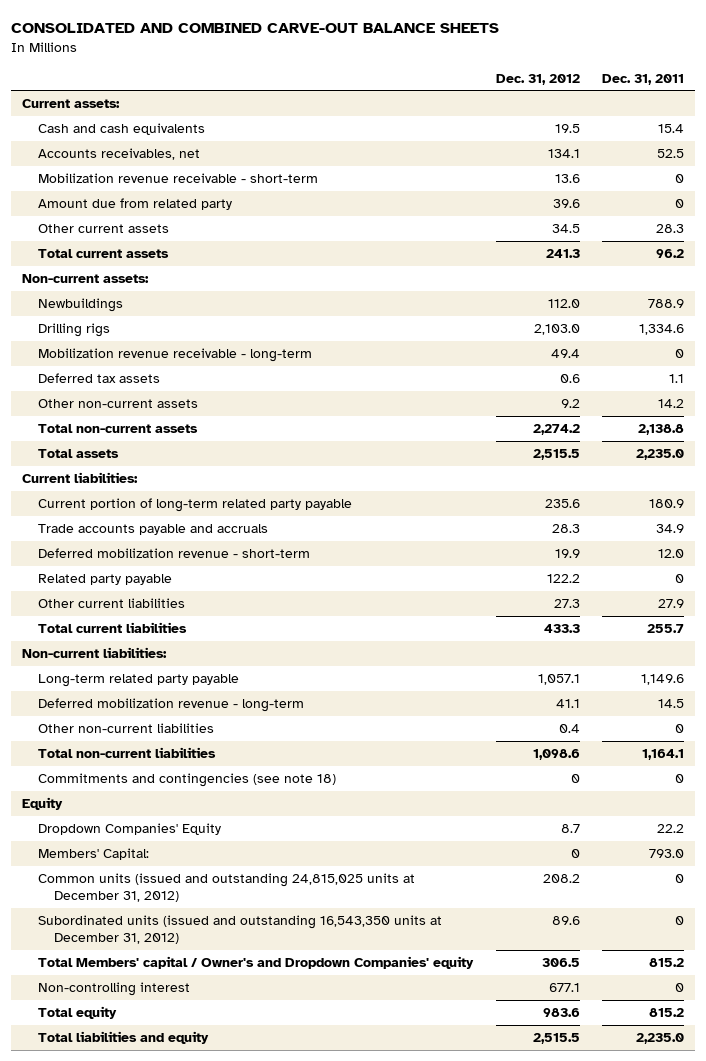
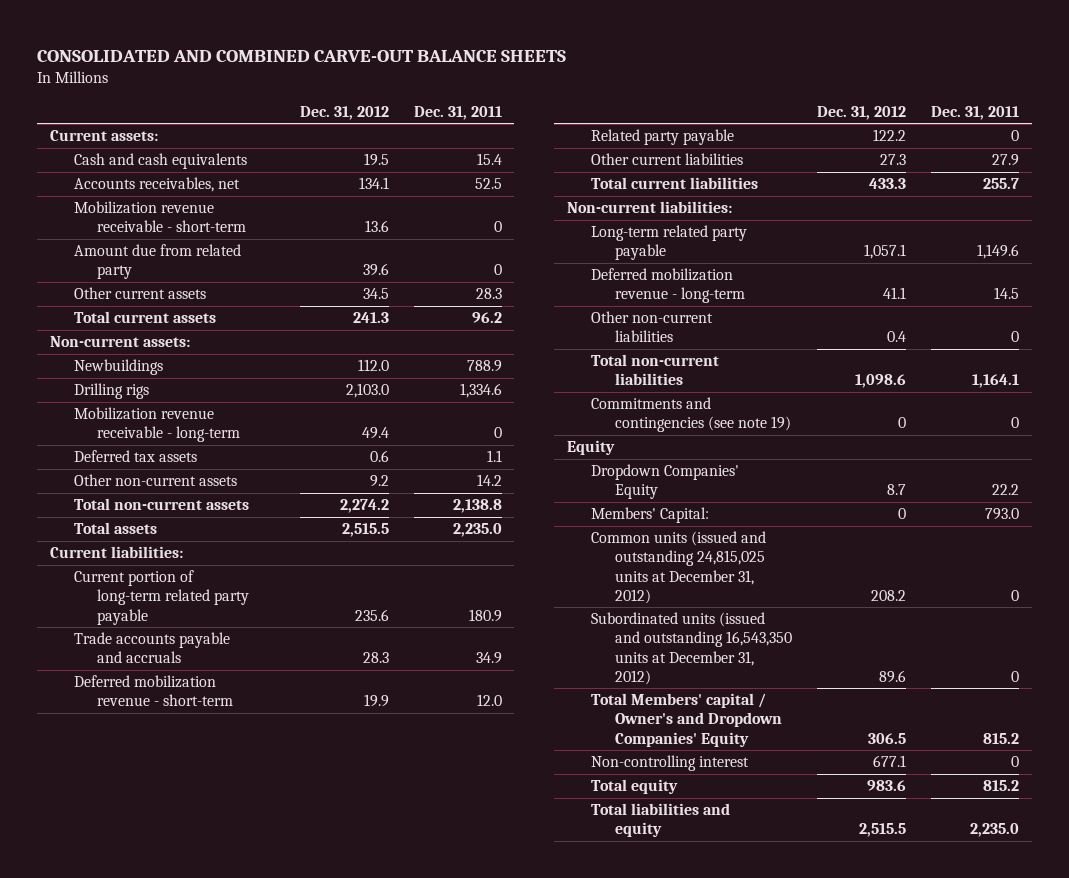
[38,773,337,788] Commitments and contingencies (see note 18) -> [590,397,791,433] Commitments and contingencies (see note 19)
[38,956,475,970] Total Members' capital / Owner's and Dropdown Companies' equity -> [590,693,782,747] Total Members' capital / Owner's and Dropdown Companies' Equity

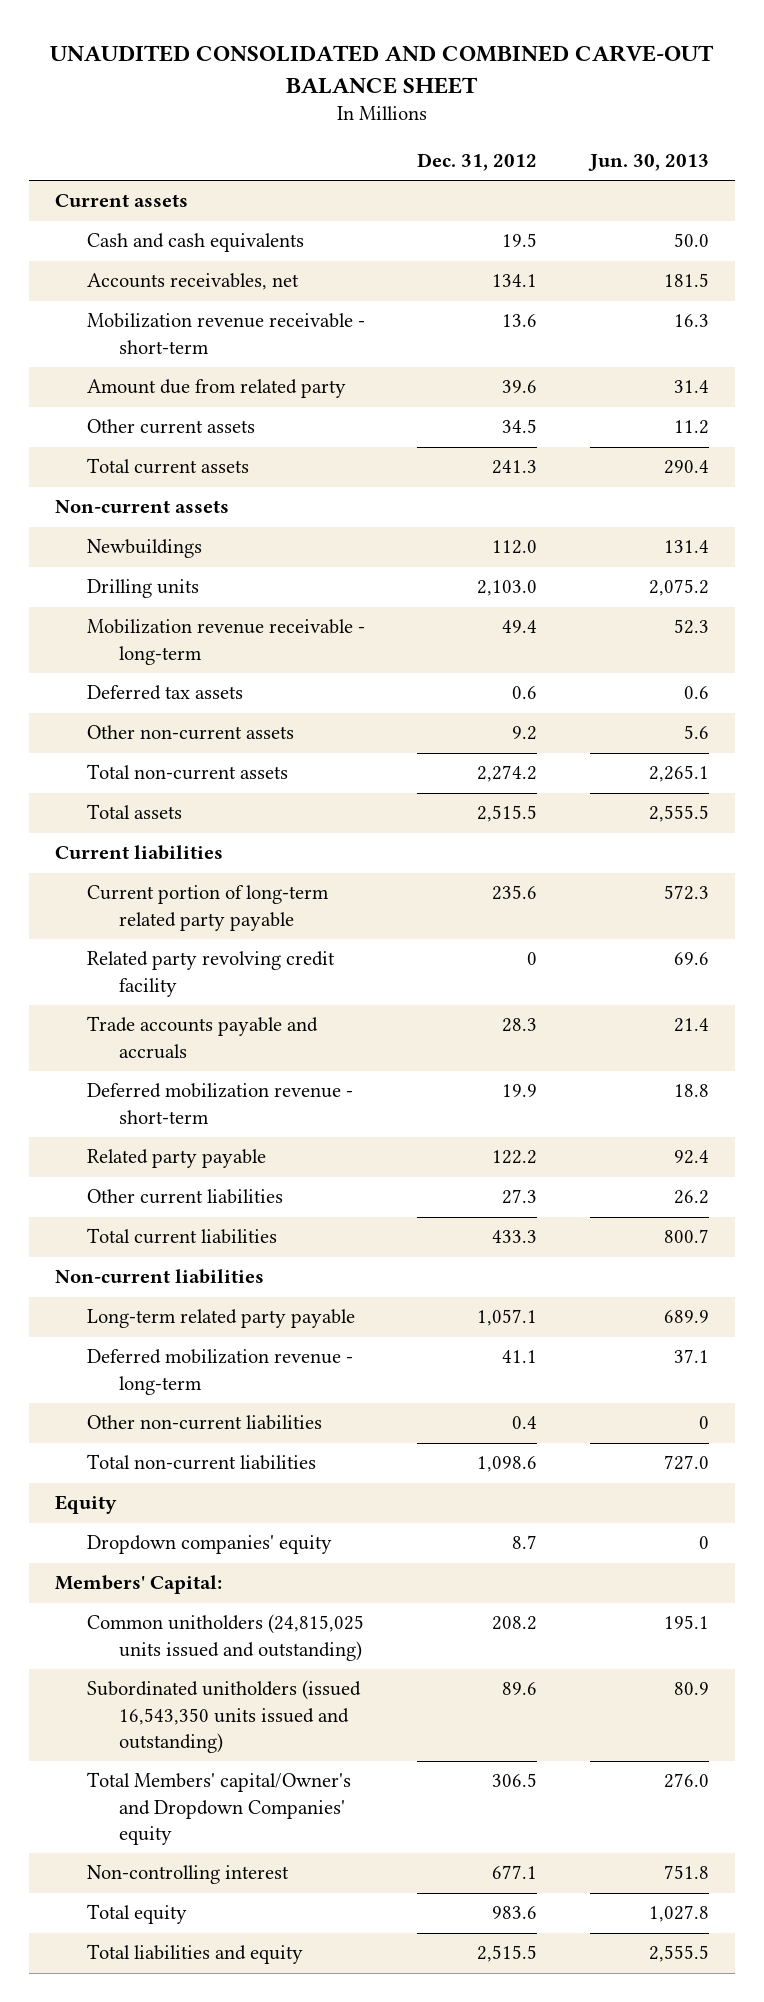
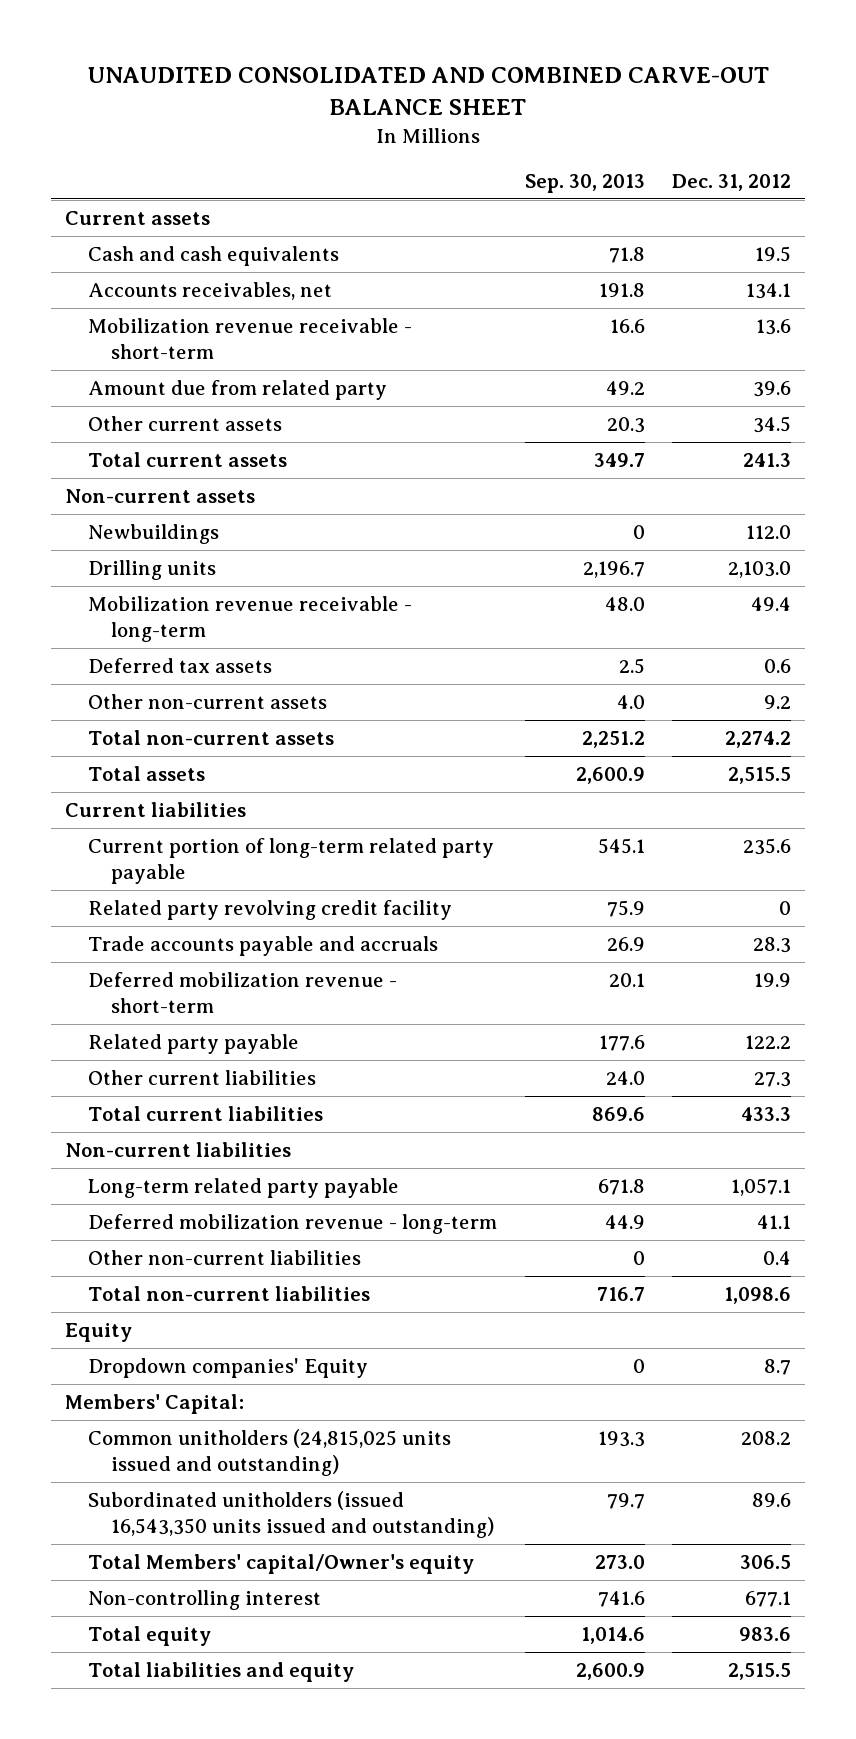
[587,153,709,171] Jun. 30, 2013 -> none
none -> [524,174,645,194] Sep. 30, 2013
[87,1535,333,1555] Dropdown companies' equity -> [88,1357,369,1378] Dropdown companies' Equity
[87,1772,352,1846] Total Members' capital/Owner's and Dropdown Companies' equity -> [88,1553,475,1574] Total Members' capital/Owner's equity

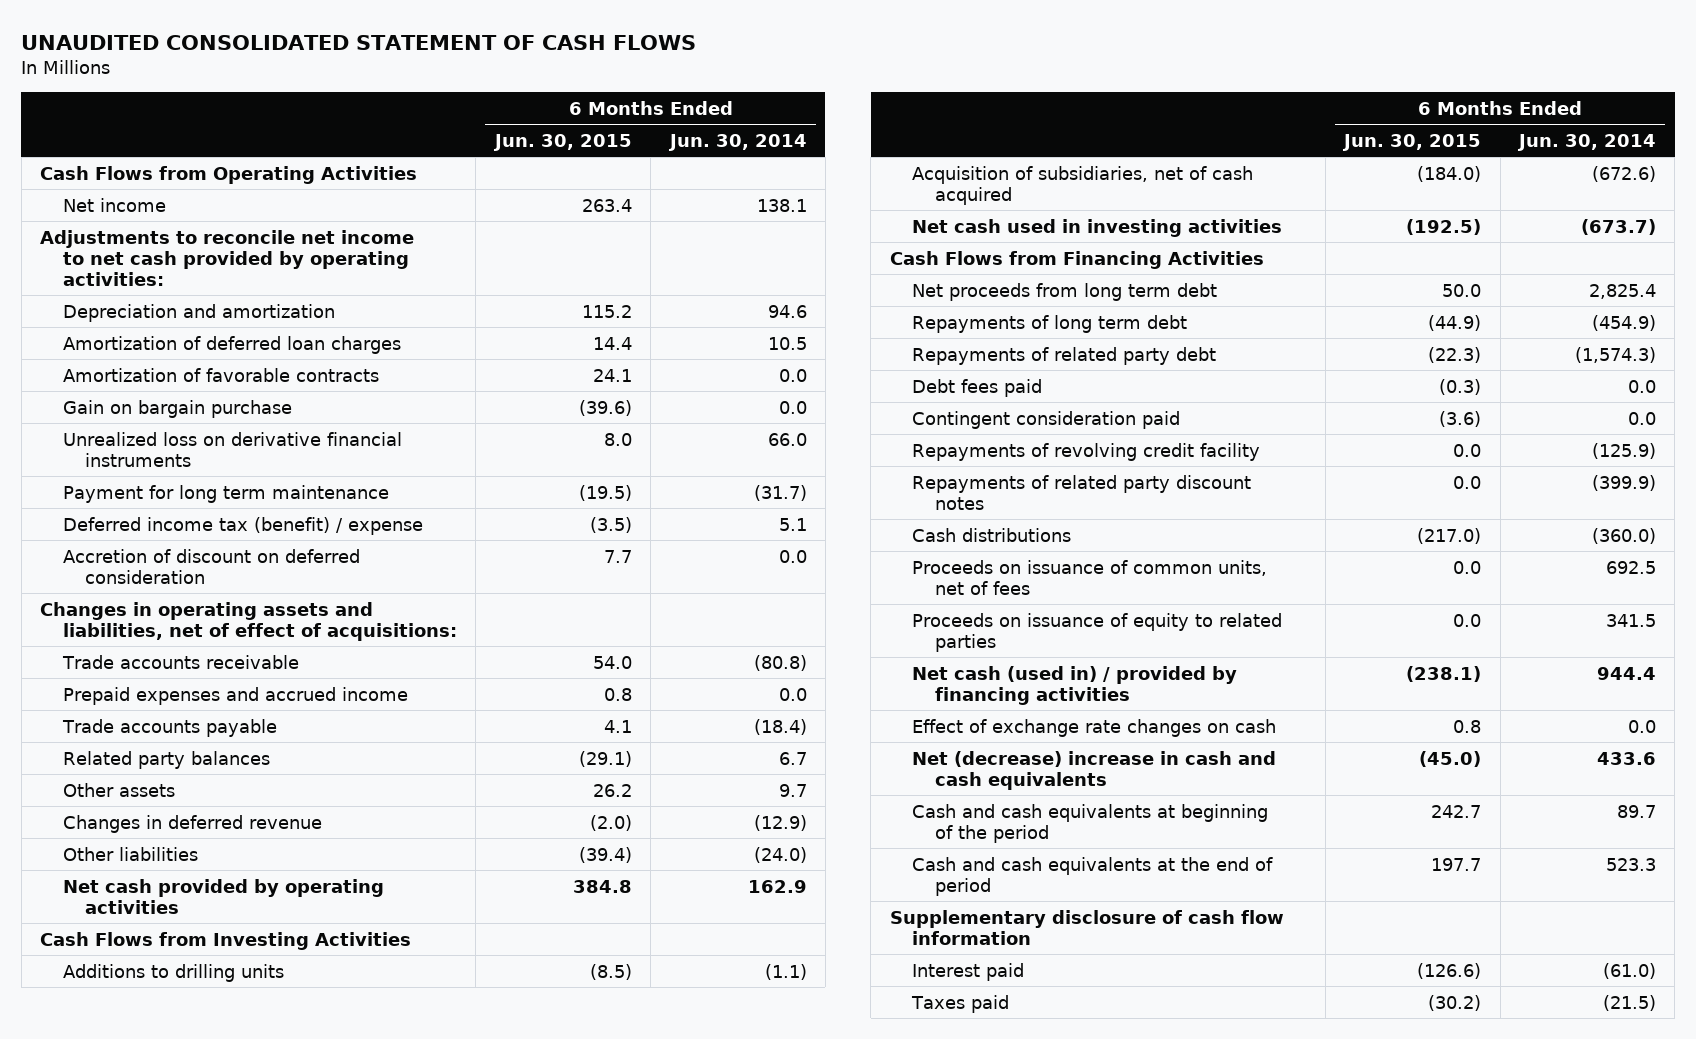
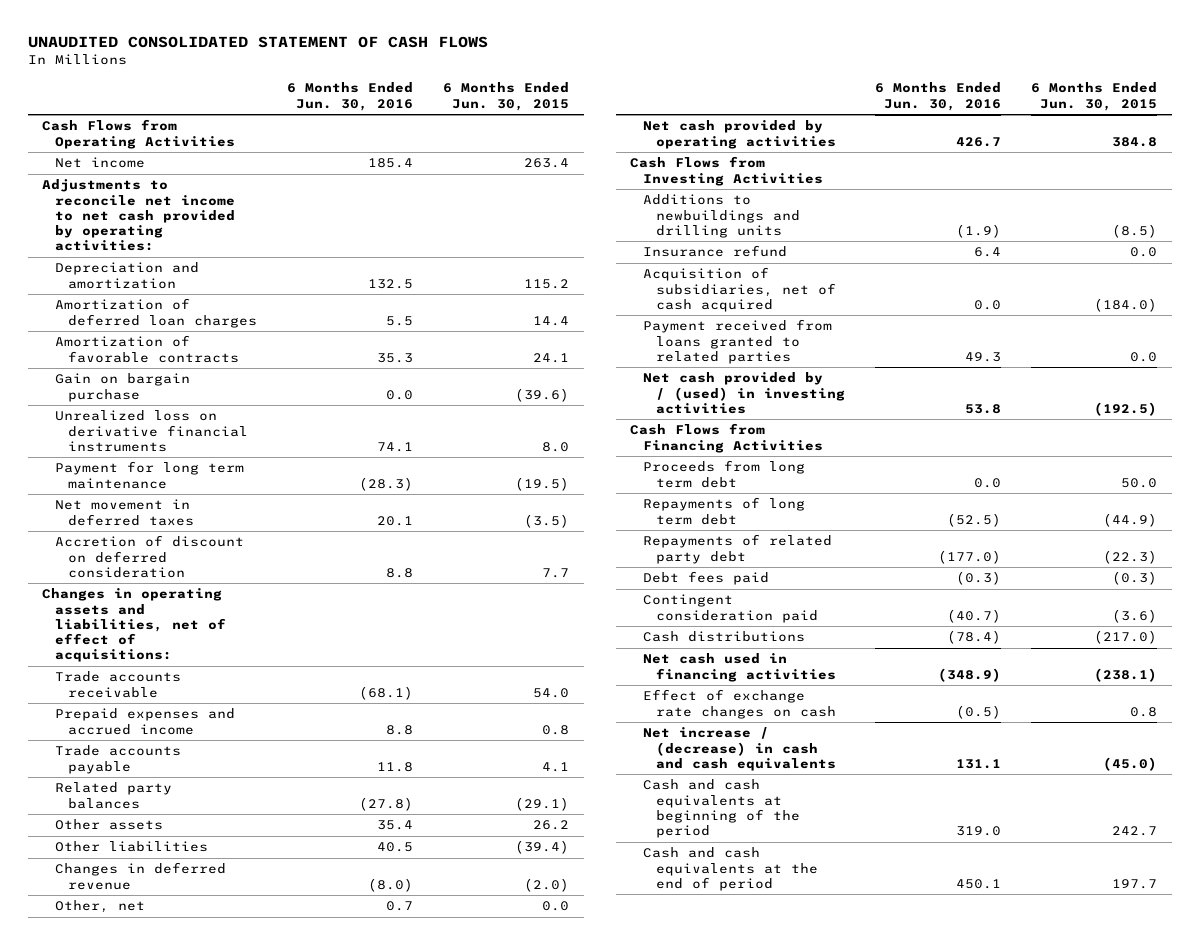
[667,133,807,151] Jun. 30, 2014 -> none
none -> [287,82,414,111] 6 Months Ended Jun. 30, 2016
[62,516,423,535] Deferred income tax (benefit) / expense -> [55,499,195,526] Net movement in deferred taxes
[62,814,322,833] Changes in deferred revenue -> [55,862,227,890] Changes in deferred revenue
none -> [55,900,146,914] Other, net
[62,963,284,982] Additions to drilling units -> [643,194,801,238] Additions to newbuildings and drilling units
none -> [643,245,788,258] Insurance refund
none -> [643,319,833,364] Payment received from loans granted to related parties
[912,218,1283,237] Net cash used in investing activities -> [643,372,846,414] Net cash provided by / (used) in investing activities
[912,282,1218,301] Net proceeds from long term debt -> [643,460,806,488] Proceeds from long term debt
[912,442,1261,461] Repayments of revolving credit facility -> none
[912,474,1252,510] Repayments of related party discount notes -> none
[912,559,1268,595] Proceeds on issuance of common units, net of fees -> none
[912,612,1283,652] Proceeds on issuance of equity to related parties -> none
[912,665,1238,705] Net cash (used in) / provided by financing activities -> [643,653,837,682] Net cash used in financing activities
[912,750,1277,790] Net (decrease) increase in cash and cash equivalents -> [643,727,837,771] Net increase / (decrease) in cash and cash equivalents
[889,909,1284,945] Supplementary disclosure of cash flow information -> none
[912,962,1025,981] Interest paid -> none
[911,994,1010,1013] Taxes paid -> none

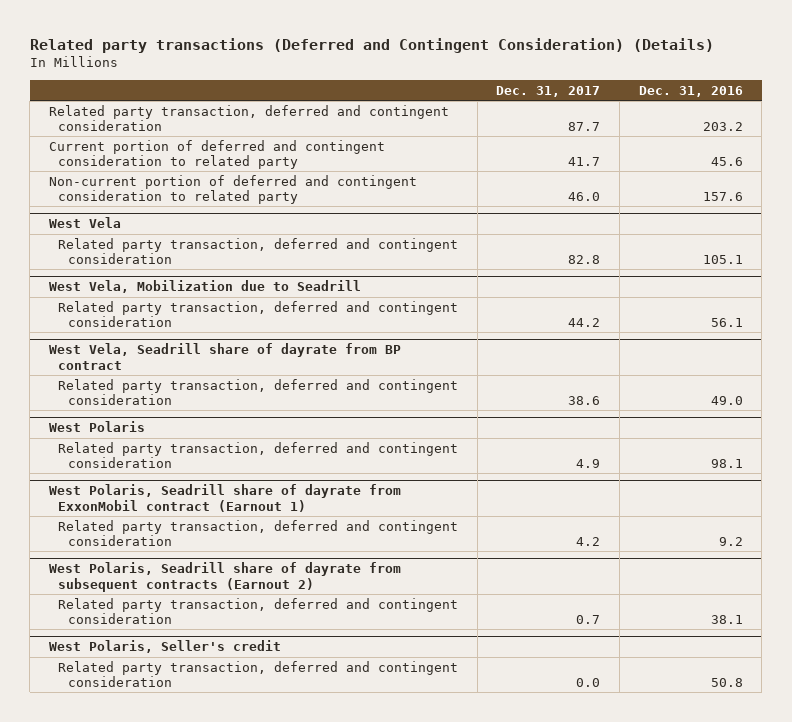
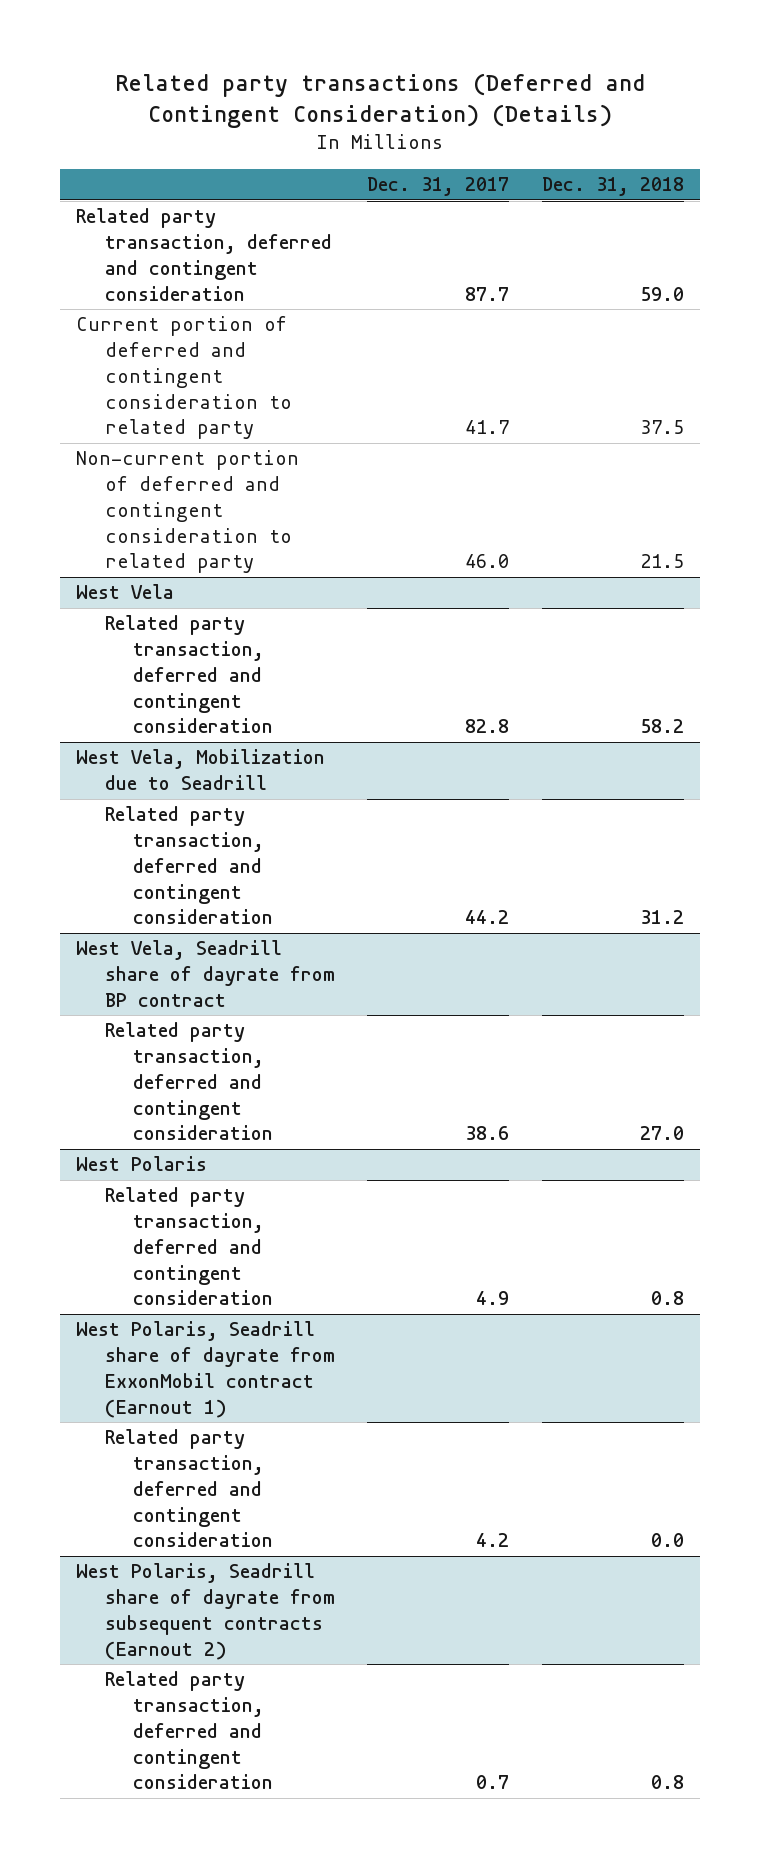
[638,86,743,98] Dec. 31, 2016 -> none
none -> [541,177,684,197] Dec. 31, 2018
[48,640,281,654] West Polaris, Seller's credit -> none
[58,660,459,688] Related party transaction, deferred and contingent consideration -> none

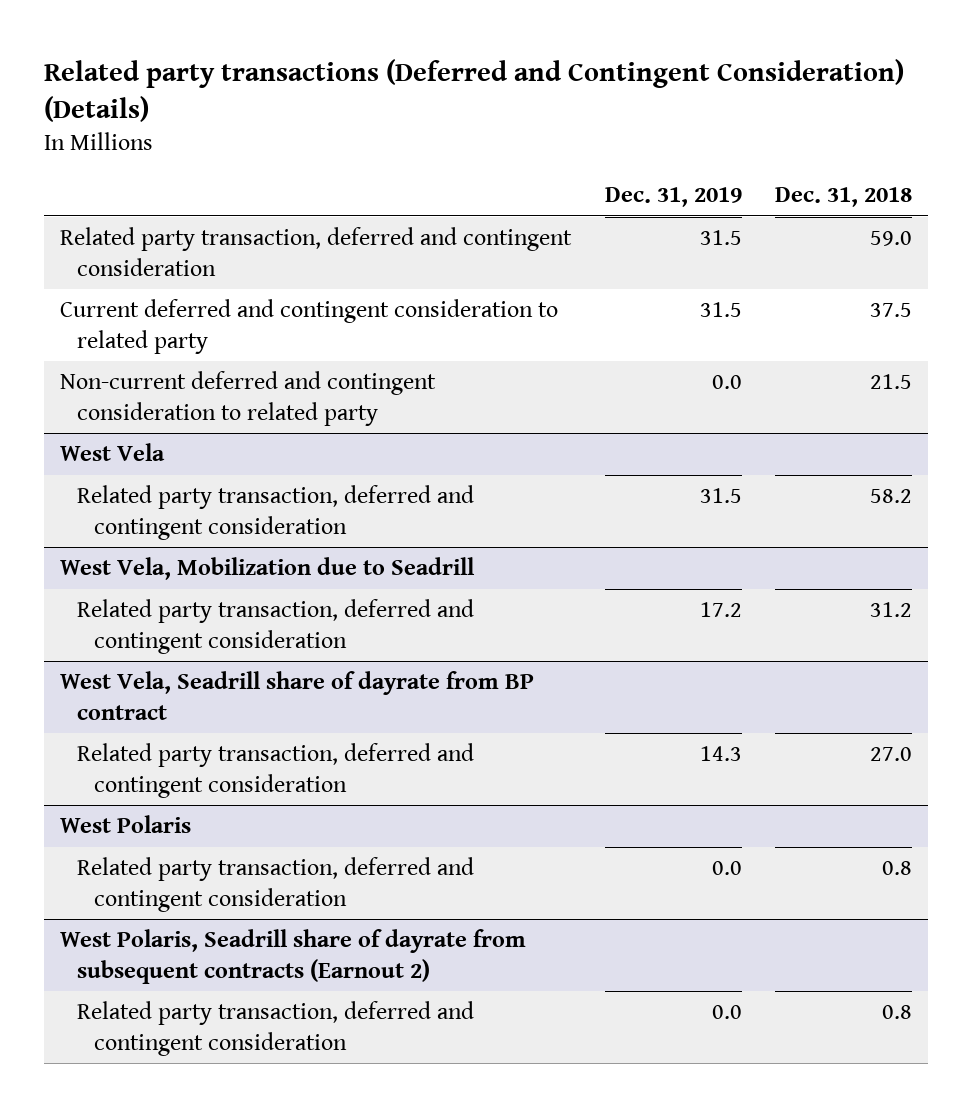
[367,177,510,197] Dec. 31, 2017 -> none
none -> [604,187,742,208] Dec. 31, 2019
[76,316,292,440] Current portion of deferred and contingent consideration to related party -> [60,299,559,354] Current deferred and contingent consideration to related party
[76,450,300,574] Non-current portion of deferred and contingent consideration to related party -> [60,371,437,426] Non-current deferred and contingent consideration to related party
[76,1321,335,1418] West Polaris, Seadrill share of dayrate from ExxonMobil contract (Earnout 1) -> none
[104,1429,274,1548] Related party transaction, deferred and contingent consideration -> none

